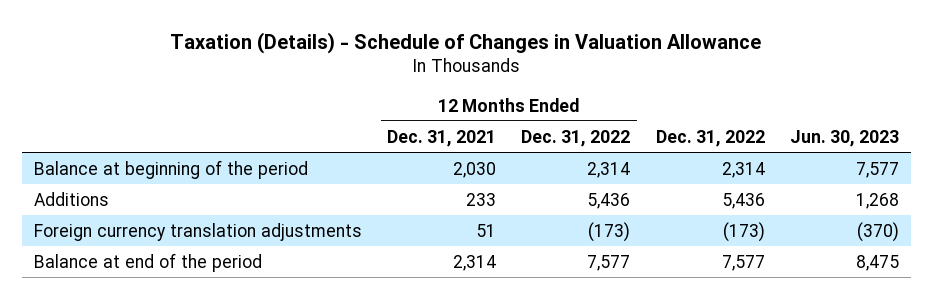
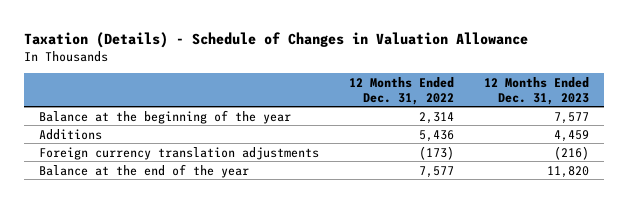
[387,129,497,147] Dec. 31, 2021 -> none
[655,129,765,147] Dec. 31, 2022 -> none
[789,129,899,147] Jun. 30, 2023 -> none
none -> [484,76,590,105] 12 Months Ended Dec. 31, 2023
[34,159,309,179] Balance at beginning of the period -> [38,109,291,124] Balance at the beginning of the year
[34,252,263,272] Balance at end of the period -> [38,163,249,178] Balance at the end of the year

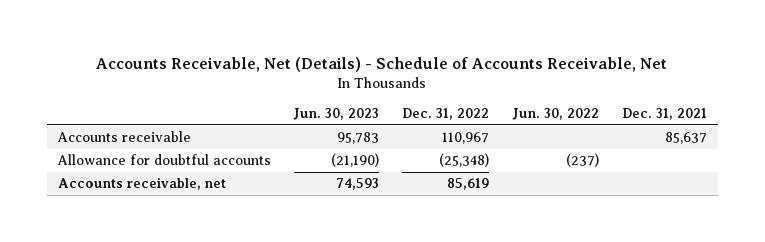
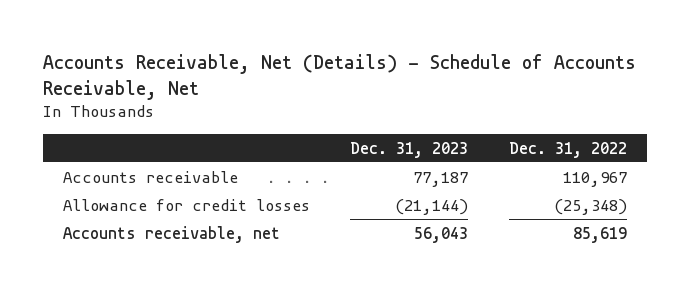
[293,108,380,121] Jun. 30, 2023 -> none
[511,108,599,121] Jun. 30, 2022 -> none
[621,108,707,121] Dec. 31, 2021 -> none
none -> [350,141,469,158] Dec. 31, 2023
[57,154,272,166] Allowance for doubtful accounts -> [62,198,310,211] Allowance for credit losses

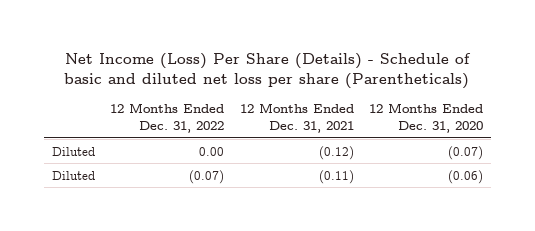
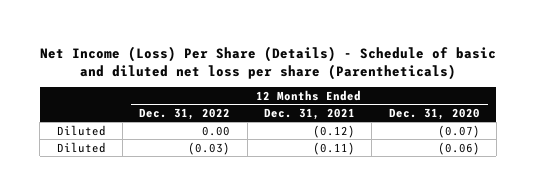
[189,169,225,184] (0.07) -> [188,141,231,155] (0.03)

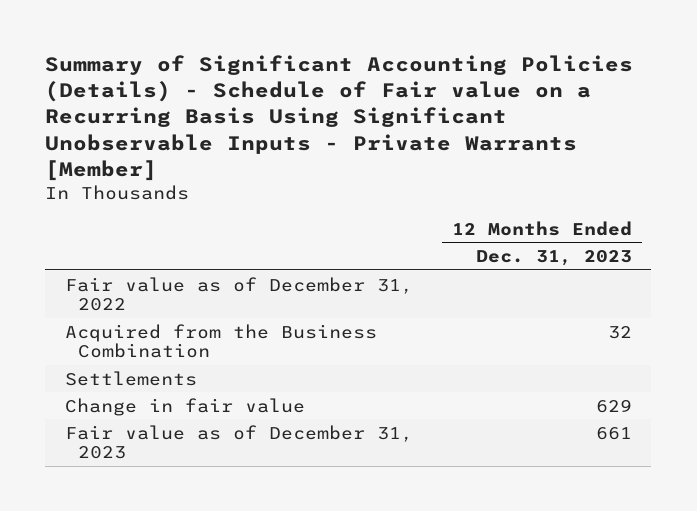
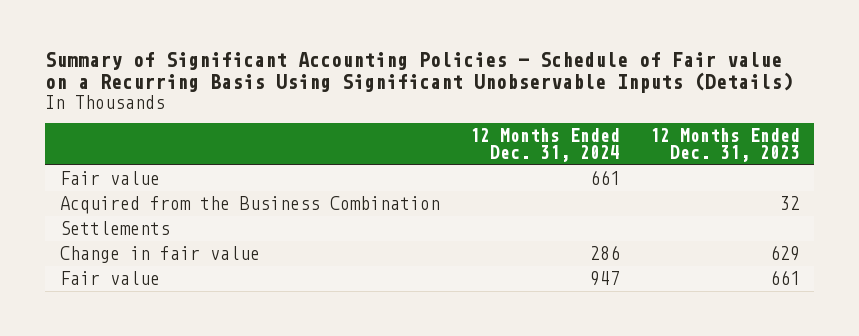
[45,55,634,181] Summary of Significant Accounting Policies (Details) - Schedule of Fair value on a Recurring Basis Using Significant Unobservable Inputs - Private Warrants [Member] -> [44,52,793,94] Summary of Significant Accounting Policies - Schedule of Fair value on a Recurring Basis Using Significant Unobservable Inputs (Details)
none -> [469,128,620,163] 12 Months Ended Dec. 31, 2024
[64,276,413,312] Fair value as of December 31, 2022 -> [59,170,160,185] Fair value
[64,424,413,460] Fair value as of December 31, 2023 -> [59,270,160,285] Fair value

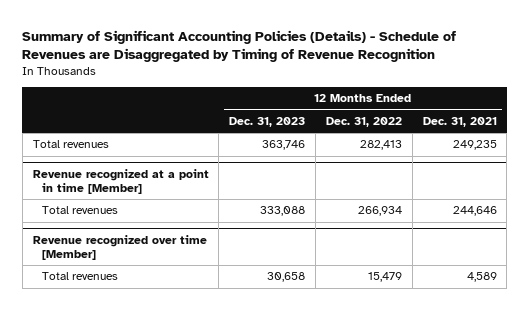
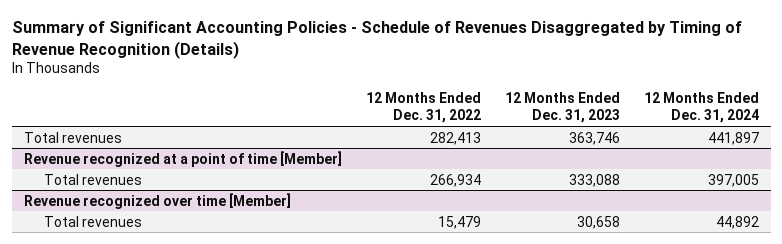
[22,29,457,63] Summary of Significant Accounting Policies (Details) - Schedule of Revenues are Disaggregated by Timing of Revenue Recognition -> [11,21,742,59] Summary of Significant Accounting Policies - Schedule of Revenues Disaggregated by Timing of Revenue Recognition (Details)
[422,116,497,127] Dec. 31, 2021 -> none
none -> [643,91,759,124] 12 Months Ended Dec. 31, 2024
[32,169,209,195] Revenue recognized at a point in time [Member] -> [23,150,342,167] Revenue recognized at a point of time [Member]

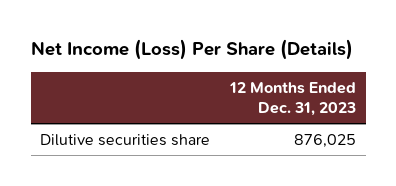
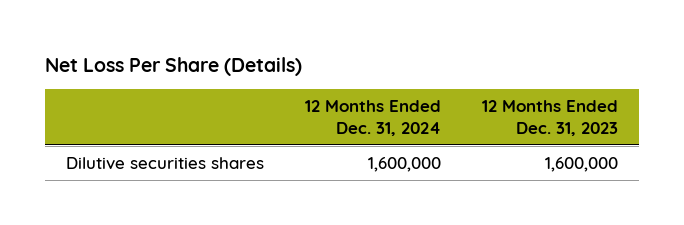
[30,39,353,61] Net Income (Loss) Per Share (Details) -> [45,56,303,76] Net Loss Per Share (Details)
none -> [305,99,442,136] 12 Months Ended Dec. 31, 2024
[40,133,211,146] Dilutive securities share -> [65,157,264,171] Dilutive securities shares
[294,133,357,148] 876,025 -> [545,157,619,173] 1,600,000

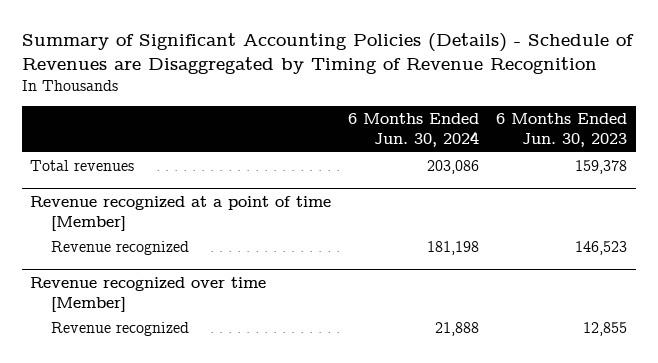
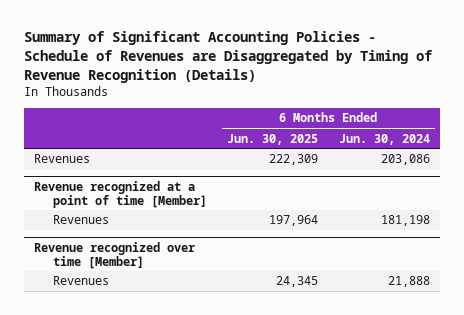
[21,32,634,74] Summary of Significant Accounting Policies (Details) - Schedule of Revenues are Disaggregated by Timing of Revenue Recognition -> [23,31,433,83] Summary of Significant Accounting Policies - Schedule of Revenues are Disaggregated by Timing of Revenue Recognition (Details)
[496,113,628,147] 6 Months Ended Jun. 30, 2023 -> none
none -> [227,133,319,145] Jun. 30, 2025
[30,160,135,172] Total revenues -> [33,154,90,164] Revenues
[50,241,189,256] Revenue recognized -> [52,215,109,225] Revenues
[50,322,189,337] Revenue recognized -> [52,276,109,286] Revenues

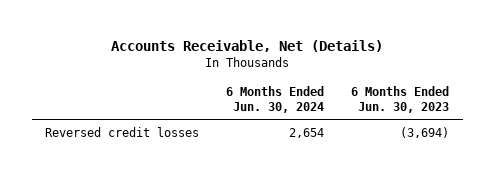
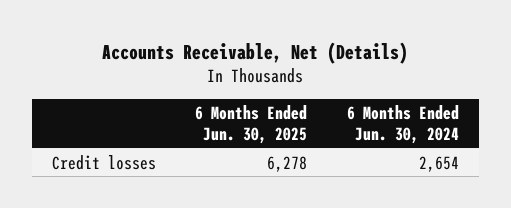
[351,85,450,114] 6 Months Ended Jun. 30, 2023 -> none
none -> [195,104,308,144] 6 Months Ended Jun. 30, 2025
[45,126,200,137] Reversed credit losses -> [51,154,156,170] Credit losses

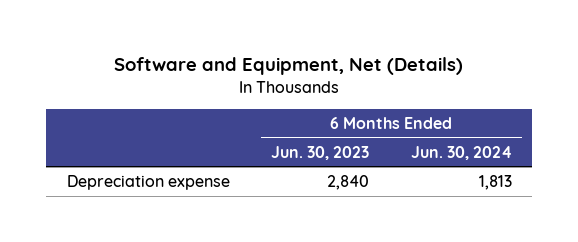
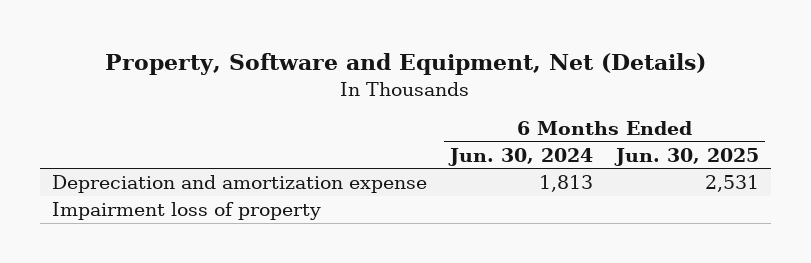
[114,56,464,75] Software and Equipment, Net (Details) -> [105,52,707,75] Property, Software and Equipment, Net (Details)
[271,145,370,160] Jun. 30, 2023 -> none
none -> [614,147,760,166] Jun. 30, 2025
[66,175,230,191] Depreciation expense -> [51,175,427,194] Depreciation and amortization expense
none -> [51,202,321,221] Impairment loss of property

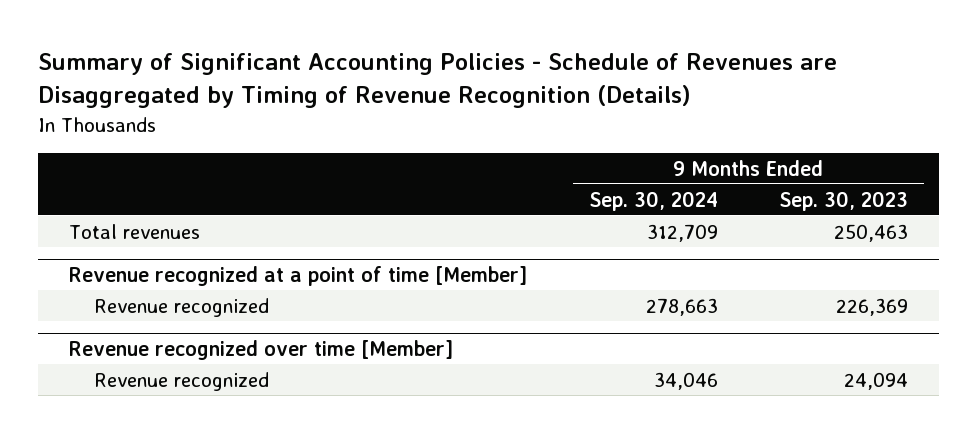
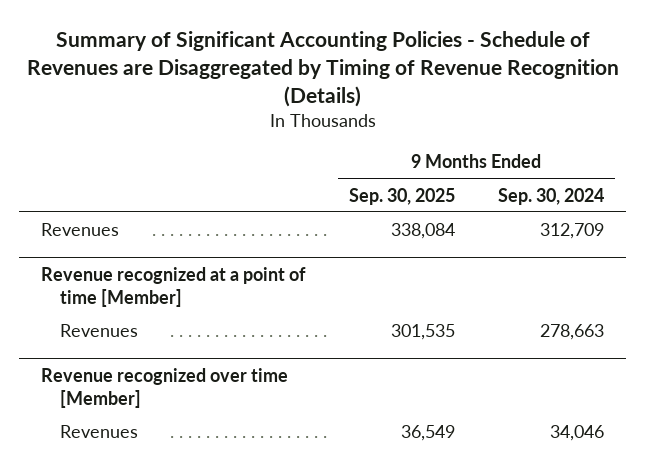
[779,190,909,211] Sep. 30, 2023 -> none
none -> [348,187,455,205] Sep. 30, 2025
[68,223,200,239] Total revenues -> [40,223,119,237] Revenues
[94,297,270,317] Revenue recognized -> [60,324,139,338] Revenues
[94,371,270,391] Revenue recognized -> [60,425,139,439] Revenues

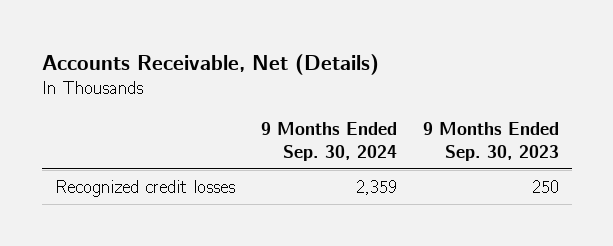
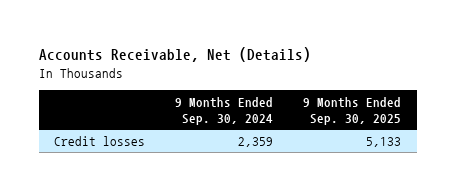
[422,121,559,162] 9 Months Ended Sep. 30, 2023 -> none
none -> [303,96,402,126] 9 Months Ended Sep. 30, 2025
[54,180,235,198] Recognized credit losses -> [53,136,145,147] Credit losses

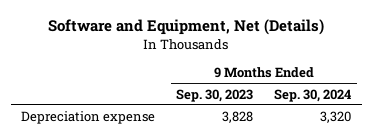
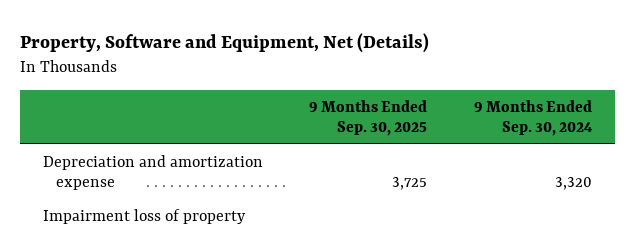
[48,19,325,36] Software and Equipment, Net (Details) -> [19,32,429,53] Property, Software and Equipment, Net (Details)
[176,88,254,102] Sep. 30, 2023 -> none
none -> [309,99,428,137] 9 Months Ended Sep. 30, 2025
[21,111,156,125] Depreciation expense -> [42,154,263,191] Depreciation and amortization expense
none -> [42,208,246,224] Impairment loss of property

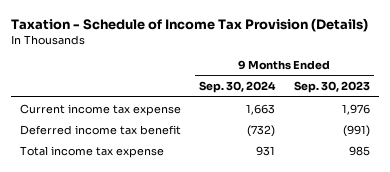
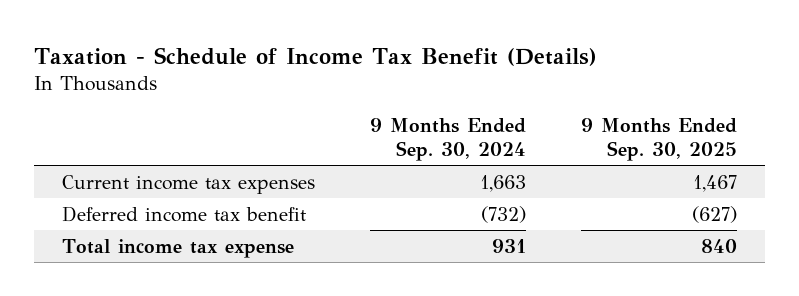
[11,17,369,32] Taxation - Schedule of Income Tax Provision (Details) -> [34,47,598,67] Taxation - Schedule of Income Tax Benefit (Details)
[293,81,370,94] Sep. 30, 2023 -> none
none -> [581,118,738,162] 9 Months Ended Sep. 30, 2025
[20,103,182,116] Current income tax expense -> [61,174,315,194] Current income tax expenses

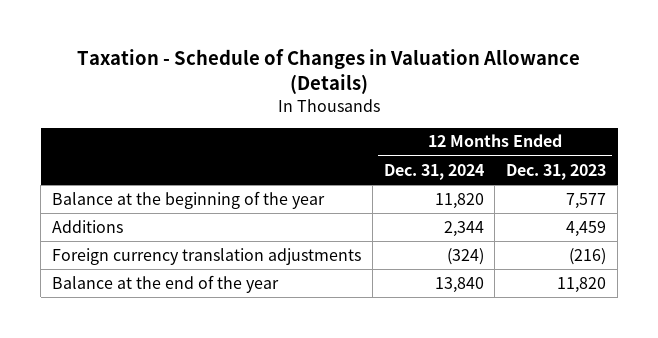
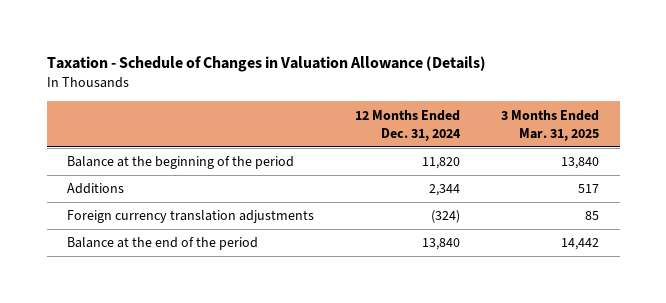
[506,163,607,180] Dec. 31, 2023 -> none
none -> [501,109,600,141] 3 Months Ended Mar. 31, 2025
[51,190,325,209] Balance at the beginning of the year -> [67,156,295,170] Balance at the beginning of the period
[51,274,279,293] Balance at the end of the year -> [67,237,259,251] Balance at the end of the period

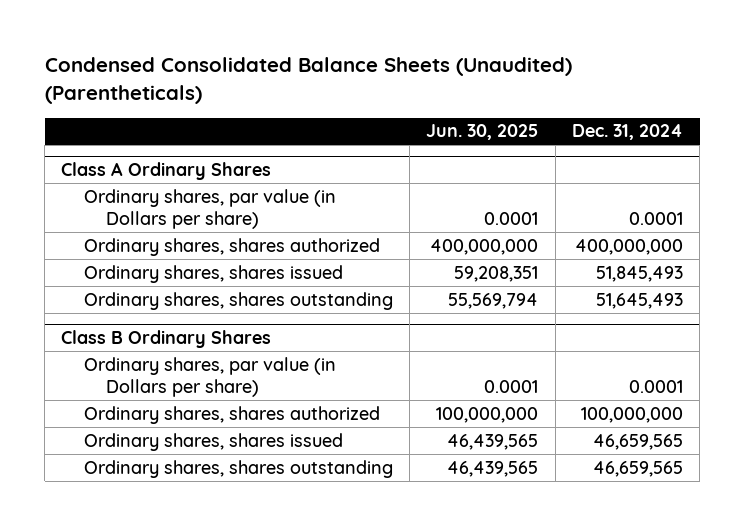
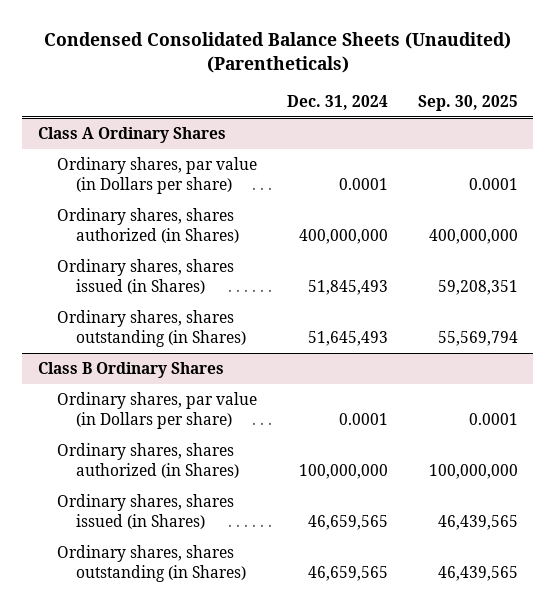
[426,124,539,141] Jun. 30, 2025 -> none
none -> [418,94,519,111] Sep. 30, 2025
[83,237,380,256] Ordinary shares, shares authorized -> [56,208,240,243] Ordinary shares, shares authorized (in Shares)
[83,264,343,283] Ordinary shares, shares issued -> [56,259,234,294] Ordinary shares, shares issued (in Shares)
[83,291,393,310] Ordinary shares, shares outstanding -> [56,310,247,347] Ordinary shares, shares outstanding (in Shares)
[83,405,380,424] Ordinary shares, shares authorized -> [56,443,240,478] Ordinary shares, shares authorized (in Shares)
[83,432,343,451] Ordinary shares, shares issued -> [56,494,234,529] Ordinary shares, shares issued (in Shares)
[83,459,393,478] Ordinary shares, shares outstanding -> [56,545,247,582] Ordinary shares, shares outstanding (in Shares)

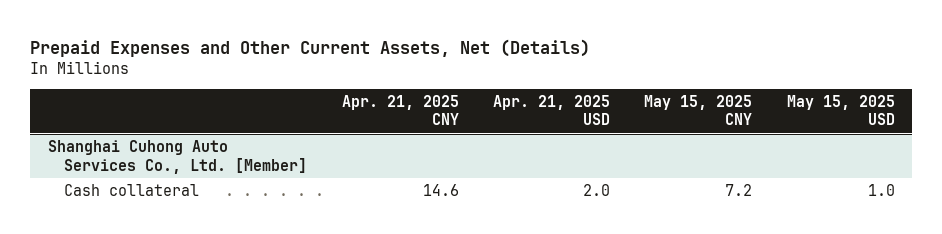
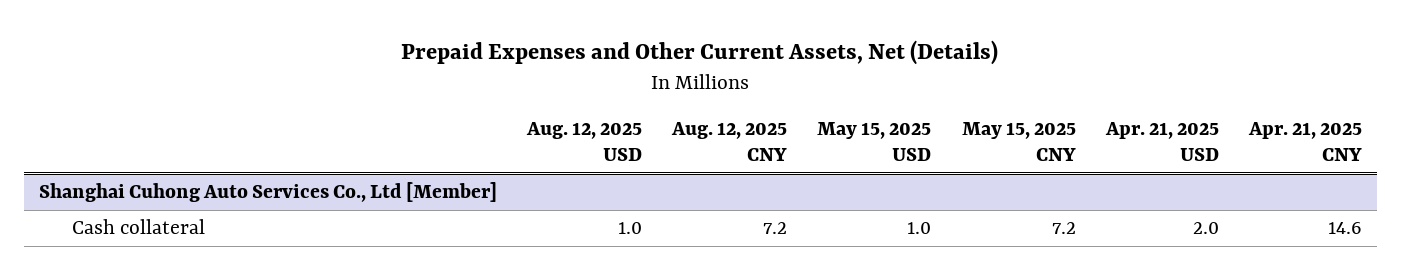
none -> [526,122,643,162] Aug. 12, 2025 USD
none -> [671,122,788,162] Aug. 12, 2025 CNY
[47,140,308,174] Shanghai Cuhong Auto Services Co., Ltd. [Member] -> [39,182,498,203] Shanghai Cuhong Auto Services Co., Ltd [Member]

